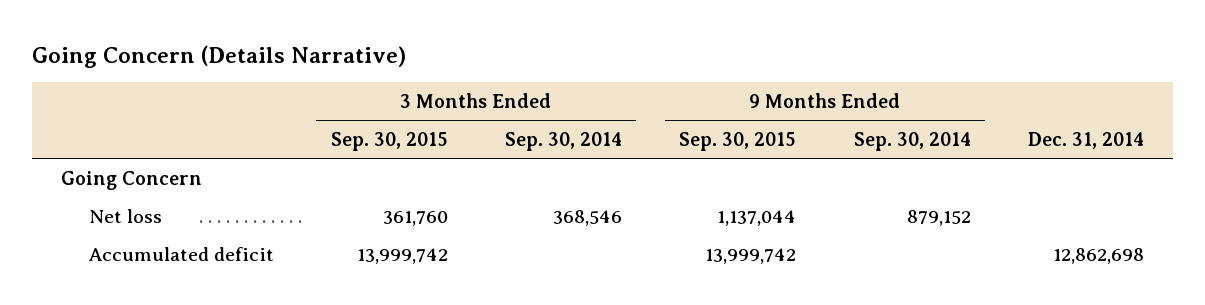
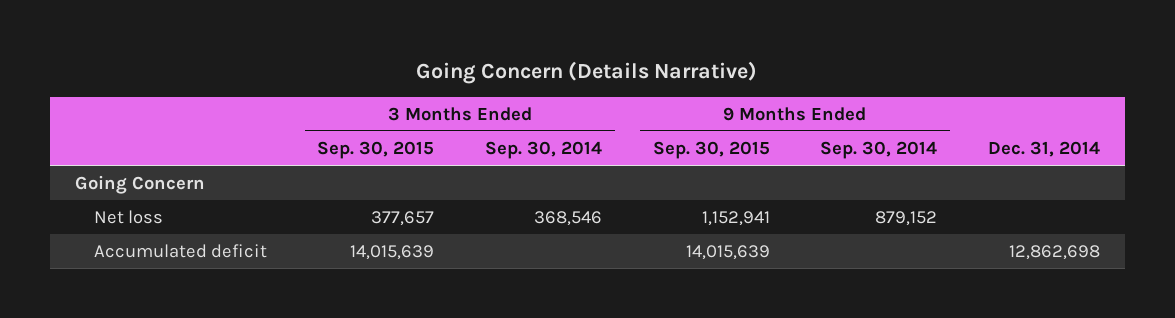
[382,210,448,226] 361,760 -> [371,210,435,226] 377,657
[717,209,797,226] 1,137,044 -> [701,210,770,226] 1,152,941
[356,247,448,264] 13,999,742 -> [350,244,435,260] 14,015,639
[705,247,797,264] 13,999,742 -> [685,244,770,260] 14,015,639

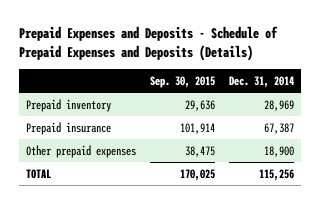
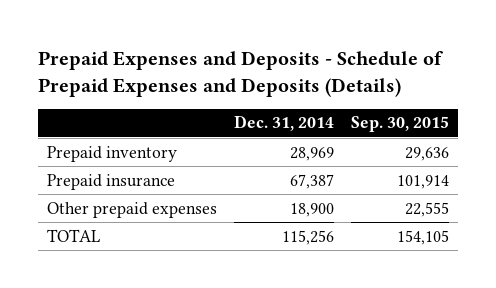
[185,145,216,157] 38,475 -> [405,201,450,217] 22,555
[180,168,216,181] 170,025 -> [397,229,450,245] 154,105

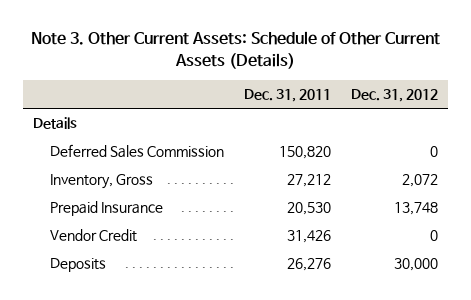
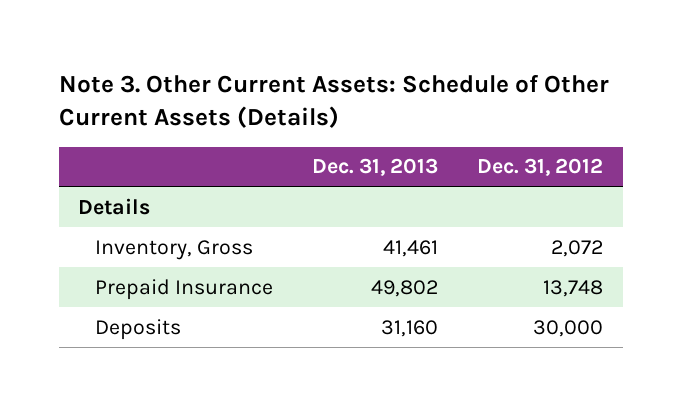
[244,89,332,103] Dec. 31, 2011 -> none
none -> [312,158,439,177] Dec. 31, 2013
[50,144,225,159] Deferred Sales Commission -> none
[50,229,138,243] Vendor Credit -> none

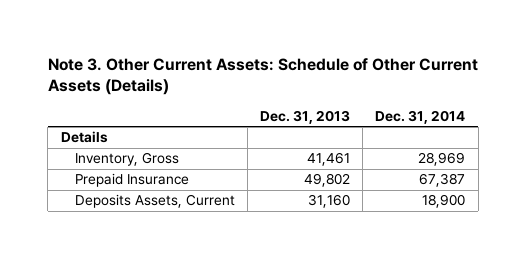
[477,158,604,177] Dec. 31, 2012 -> none
none -> [375,109,466,124] Dec. 31, 2014
[94,318,181,340] Deposits -> [74,194,235,209] Deposits Assets, Current

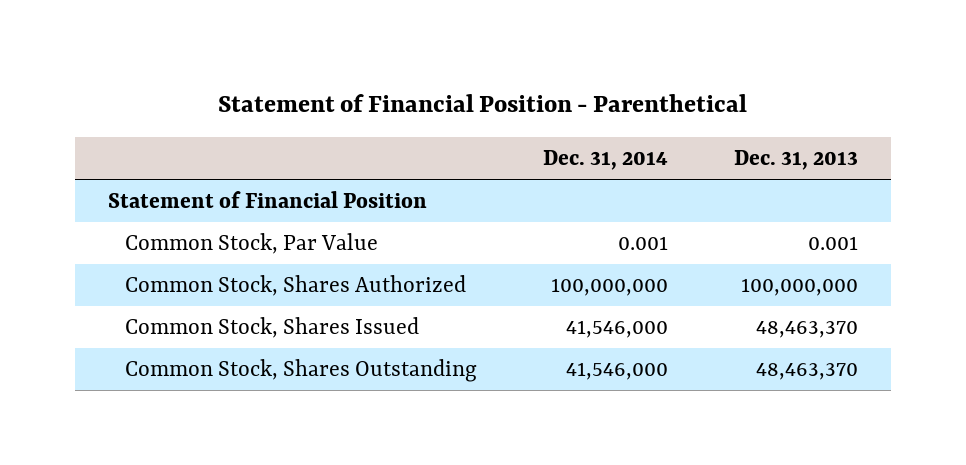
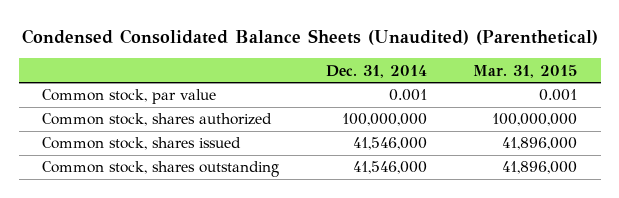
[217,94,747,113] Statement of Financial Position - Parenthetical -> [21,28,598,45] Condensed Consolidated Balance Sheets (Unaudited) (Parenthetical)
[734,149,859,170] Dec. 31, 2013 -> none
none -> [473,64,578,78] Mar. 31, 2015
[107,191,427,209] Statement of Financial Position -> none
[125,233,379,255] Common Stock, Par Value -> [41,89,216,105] Common stock, par value
[125,275,467,297] Common Stock, Shares Authorized -> [41,113,272,127] Common stock, shares authorized
[125,317,420,339] Common Stock, Shares Issued -> [41,137,241,151] Common stock, shares issued
[125,359,478,383] Common Stock, Shares Outstanding -> [41,161,279,178] Common stock, shares outstanding

